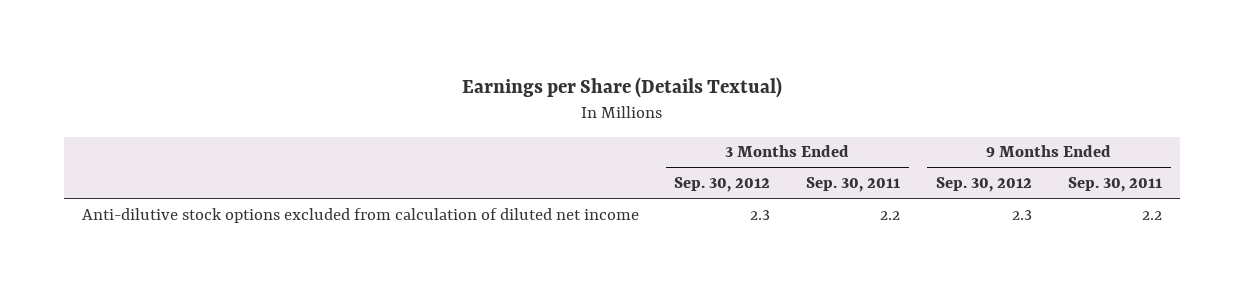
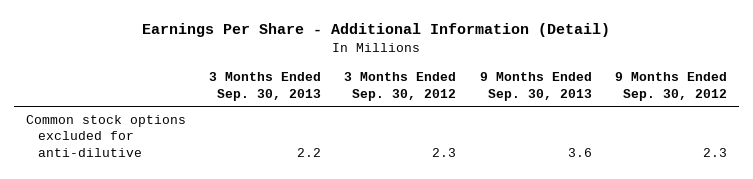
[461,76,782,98] Earnings per Share (Details Textual) -> [142,23,611,38] Earnings Per Share - Additional Information (Detail)
[806,177,901,193] Sep. 30, 2011 -> none
[1067,177,1162,193] Sep. 30, 2011 -> none
none -> [209,72,322,101] 3 Months Ended Sep. 30, 2013
none -> [479,72,592,101] 9 Months Ended Sep. 30, 2013
[81,207,639,223] Anti-dilutive stock options excluded from calculation of diluted net income -> [25,114,186,157] Common stock options excluded for anti-dilutive

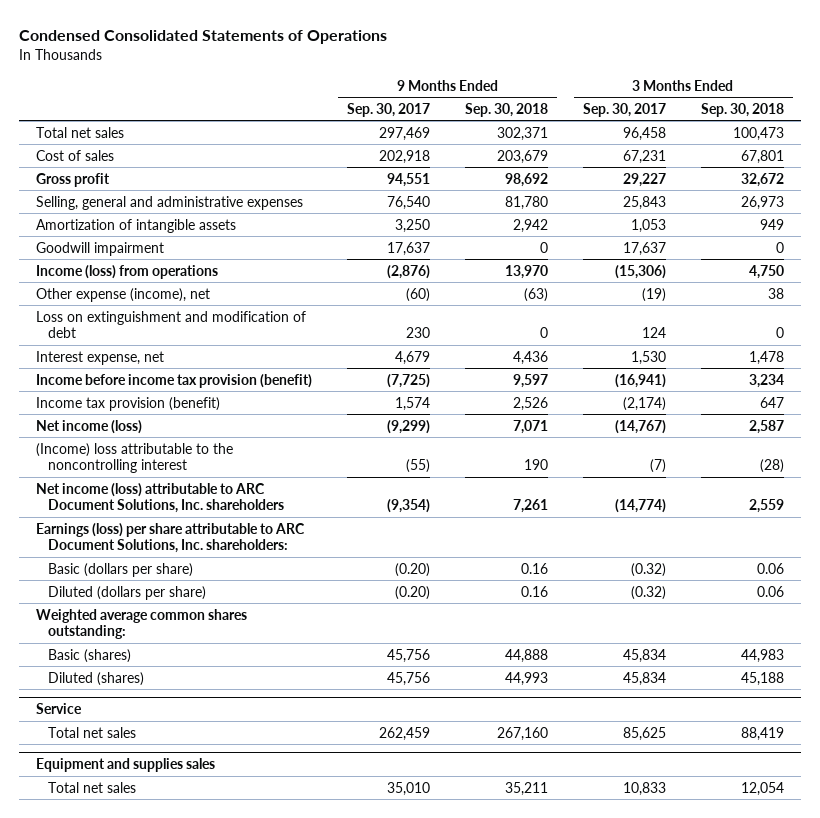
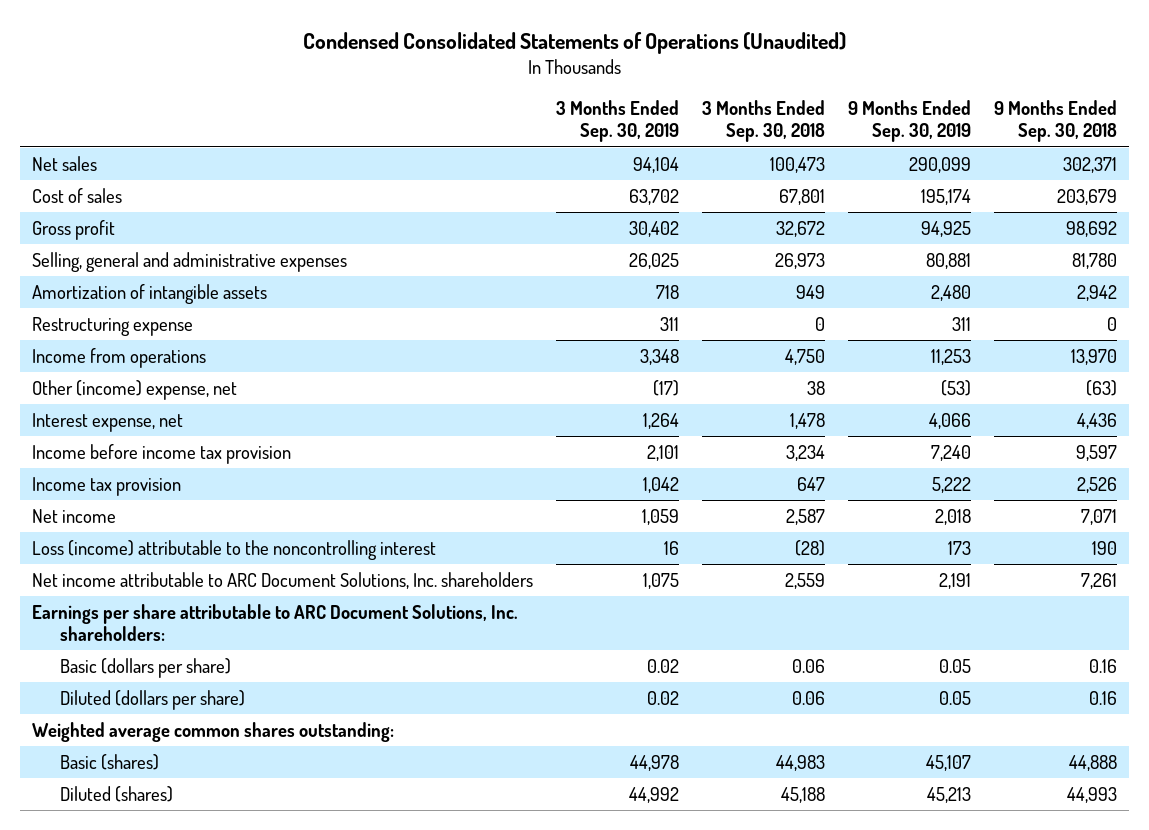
[18,29,387,44] Condensed Consolidated Statements of Operations -> [302,31,846,54] Condensed Consolidated Statements of Operations (Unaudited)
[347,102,431,117] Sep. 30, 2017 -> none
[582,102,666,117] Sep. 30, 2017 -> none
none -> [555,99,679,143] 3 Months Ended Sep. 30, 2019
none -> [848,99,972,143] 9 Months Ended Sep. 30, 2019
[36,126,125,138] Total net sales -> [31,155,97,171] Net sales
[36,241,165,256] Goodwill impairment -> none
[36,310,307,339] Loss on extinguishment and modification of debt -> none
none -> [31,316,193,336] Restructuring expense
[36,264,219,279] Income (loss) from operations -> [31,347,206,368] Income from operations
[36,287,211,302] Other expense (income), net -> [31,379,237,400] Other (income) expense, net
[36,373,313,388] Income before income tax provision (benefit) -> [31,443,291,464] Income before income tax provision
[36,396,221,411] Income tax provision (benefit) -> [31,476,181,496] Income tax provision
[36,419,143,434] Net income (loss) -> [31,508,116,523] Net income
[36,442,234,474] (Income) loss attributable to the noncontrolling interest -> [31,539,436,560] Loss (income) attributable to the noncontrolling interest
[36,482,284,514] Net income (loss) attributable to ARC Document Solutions, Inc. shareholders -> [31,571,533,589] Net income attributable to ARC Document Solutions, Inc. shareholders
[36,522,306,554] Earnings (loss) per share attributable to ARC Document Solutions, Inc. shareholders: -> [31,603,518,642] Earnings per share attributable to ARC Document Solutions, Inc. shareholders:
[36,703,83,715] Service -> none
[47,726,136,738] Total net sales -> none
[36,758,216,773] Equipment and supplies sales -> none
[47,781,136,793] Total net sales -> none

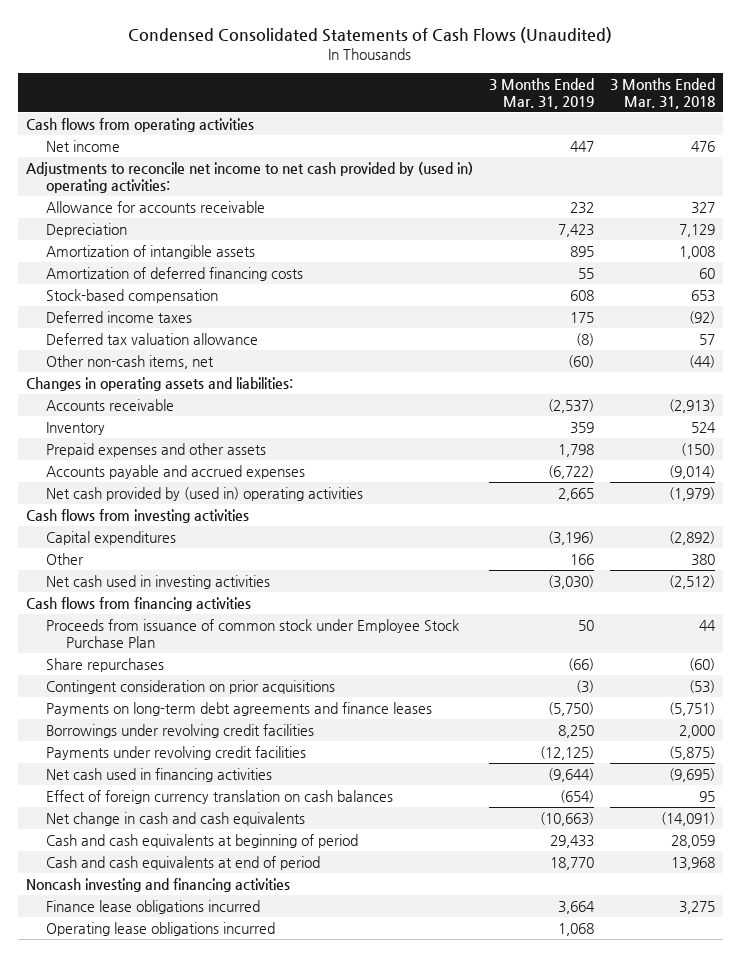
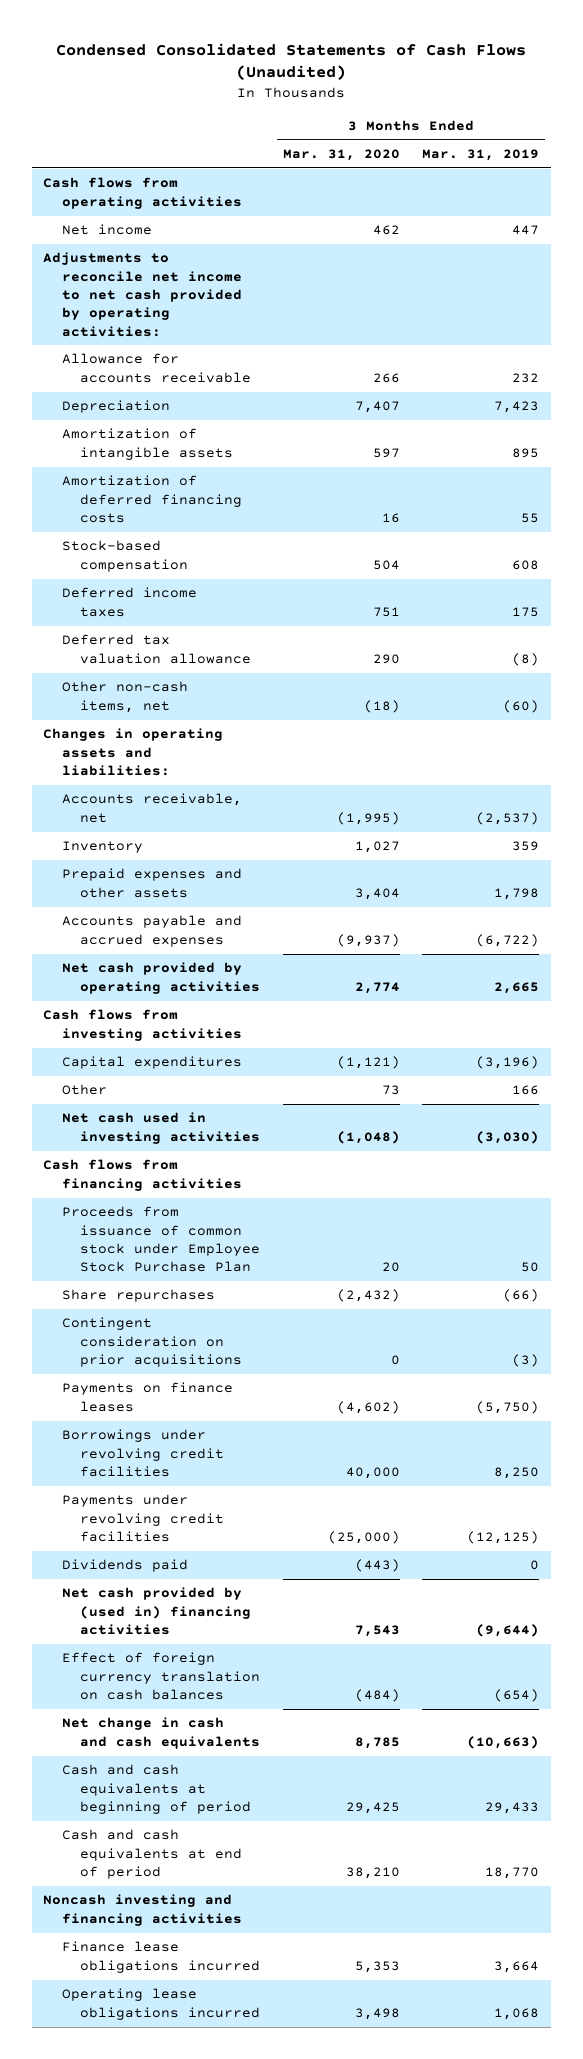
[609,77,715,109] 3 Months Ended Mar. 31, 2018 -> none
none -> [282,149,400,162] Mar. 31, 2020
[26,161,474,193] Adjustments to reconcile net income to net cash provided by (used in) operating activities: -> [43,252,242,337] Adjustments to reconcile net income to net cash provided by operating activities:
[46,398,175,411] Accounts receivable -> [61,793,242,823] Accounts receivable, net
[46,486,364,501] Net cash provided by (used in) operating activities -> [61,962,261,994] Net cash provided by operating activities
[46,701,433,716] Payments on long-term debt agreements and finance leases -> [61,1382,233,1412] Payments on finance leases
none -> [61,1559,188,1573] Dividends paid
[46,767,273,782] Net cash used in financing activities -> [61,1587,252,1635] Net cash provided by (used in) financing activities

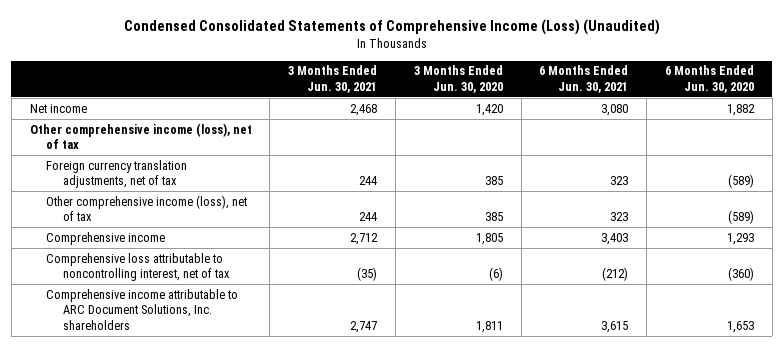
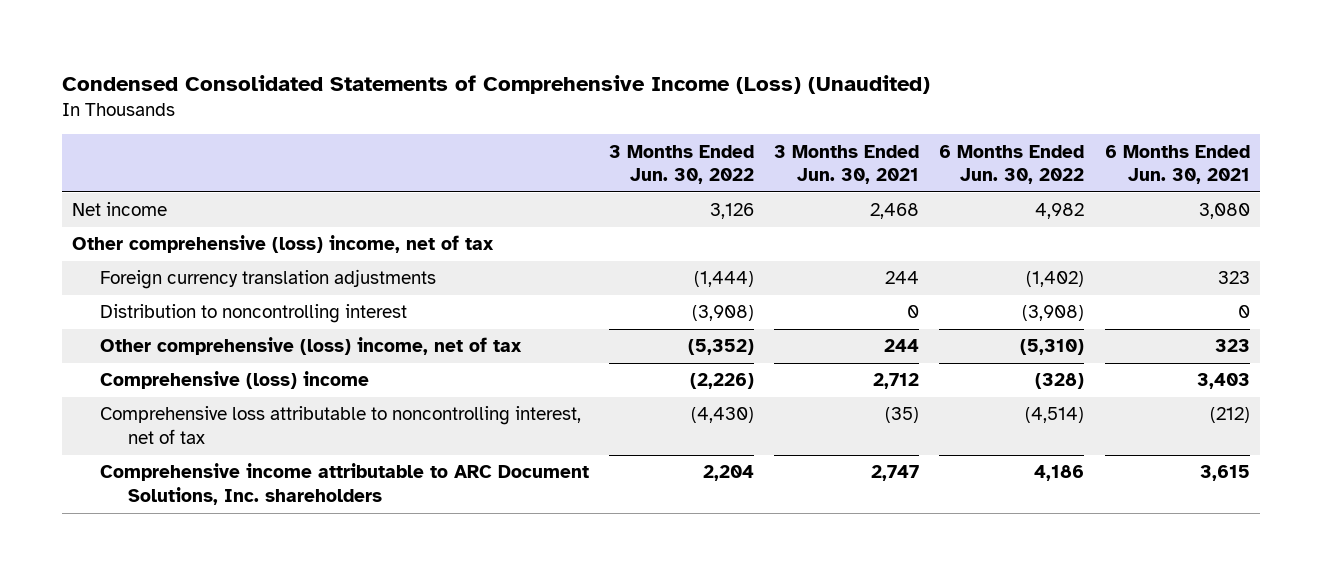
[413,65,503,93] 3 Months Ended Jun. 30, 2020 -> none
[664,65,754,93] 6 Months Ended Jun. 30, 2020 -> none
none -> [609,144,755,185] 3 Months Ended Jun. 30, 2022
none -> [939,144,1085,185] 6 Months Ended Jun. 30, 2022
[29,122,252,150] Other comprehensive income (loss), net of tax -> [71,235,494,254] Other comprehensive (loss) income, net of tax
[46,159,188,189] Foreign currency translation adjustments, net of tax -> [99,269,436,290] Foreign currency translation adjustments
none -> [99,304,407,324] Distribution to noncontrolling interest
[46,194,248,222] Other comprehensive income (loss), net of tax -> [99,337,522,356] Other comprehensive (loss) income, net of tax
[46,231,166,245] Comprehensive income -> [99,371,369,390] Comprehensive (loss) income

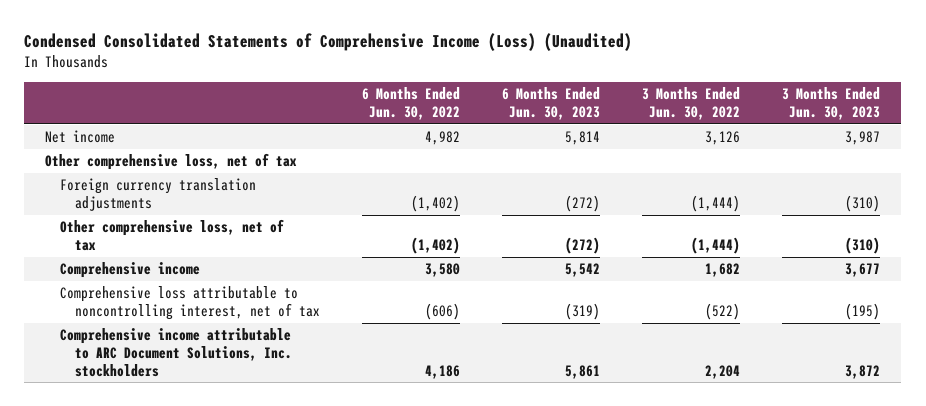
[774,144,920,185] 3 Months Ended Jun. 30, 2021 -> none
[1104,144,1250,185] 6 Months Ended Jun. 30, 2021 -> none
none -> [502,87,601,120] 6 Months Ended Jun. 30, 2023
none -> [782,87,881,120] 3 Months Ended Jun. 30, 2023
[71,235,494,254] Other comprehensive (loss) income, net of tax -> [45,153,298,171] Other comprehensive loss, net of tax
[99,304,407,324] Distribution to noncontrolling interest -> none
[99,337,522,356] Other comprehensive (loss) income, net of tax -> [60,219,285,251] Other comprehensive loss, net of tax
[688,339,755,356] (5,352) -> [691,236,741,254] (1,444)
[1020,339,1085,356] (5,310) -> [411,236,461,254] (1,402)
[99,371,369,390] Comprehensive (loss) income -> [60,262,201,279] Comprehensive income
[690,373,755,390] (2,226) -> [705,263,741,278] 1,682
[1035,373,1085,390] (328) -> [425,263,461,278] 3,580
[691,407,755,424] (4,430) -> [705,302,741,320] (522)
[1025,407,1085,424] (4,514) -> [425,302,461,320] (606)
[99,463,589,506] Comprehensive income attributable to ARC Document Solutions, Inc. shareholders -> [60,328,293,377] Comprehensive income attributable to ARC Document Solutions, Inc. stockholders

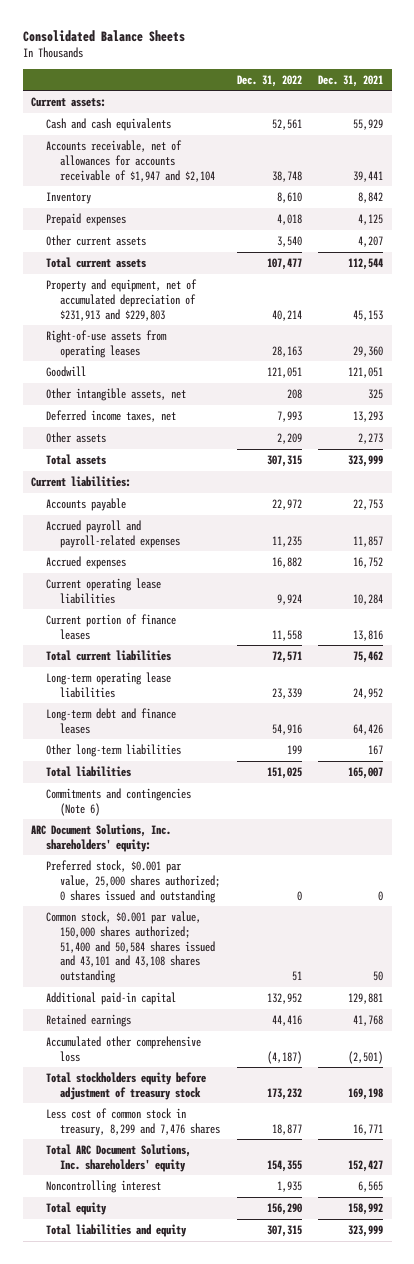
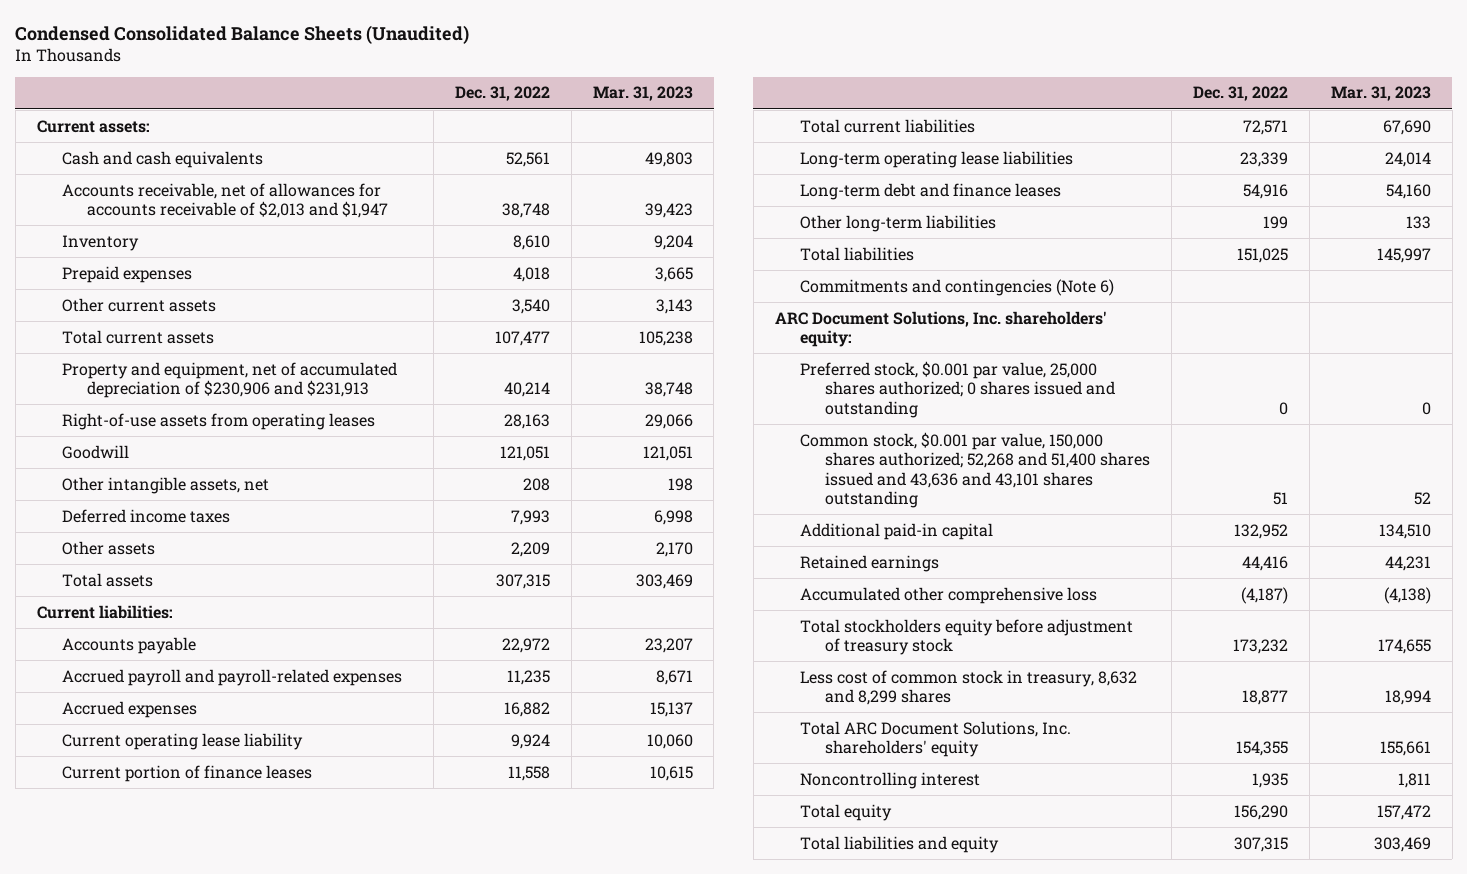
[22,29,185,42] Consolidated Balance Sheets -> [15,24,470,44] Condensed Consolidated Balance Sheets (Unaudited)
[318,74,384,87] Dec. 31, 2021 -> none
none -> [592,86,693,102] Mar. 31, 2023
[45,139,216,182] Accounts receivable, net of allowances for accounts receivable of $1,947 and $2,104 -> [61,182,388,219] Accounts receivable, net of allowances for accounts receivable of $2,013 and $1,947
[45,278,197,321] Property and equipment, net of accumulated depreciation of $231,913 and $229,803 -> [61,361,397,399] Property and equipment, net of accumulated depreciation of $230,906 and $231,913
[45,409,176,422] Deferred income taxes, net -> [61,508,230,523] Deferred income taxes
[45,577,161,604] Current operating lease liabilities -> [61,732,303,750] Current operating lease liability
[45,910,216,984] Common stock, $0.001 par value, 150,000 shares authorized; 51,400 and 50,584 shares issued and 43,101 and 43,108 shares outstanding -> [799,431,1150,509] Common stock, $0.001 par value, 150,000 shares authorized; 52,268 and 51,400 shares issued and 43,636 and 43,101 shares outstanding
[45,1107,221,1136] Less cost of common stock in treasury, 8,299 and 7,476 shares -> [799,669,1137,706] Less cost of common stock in treasury, 8,632 and 8,299 shares

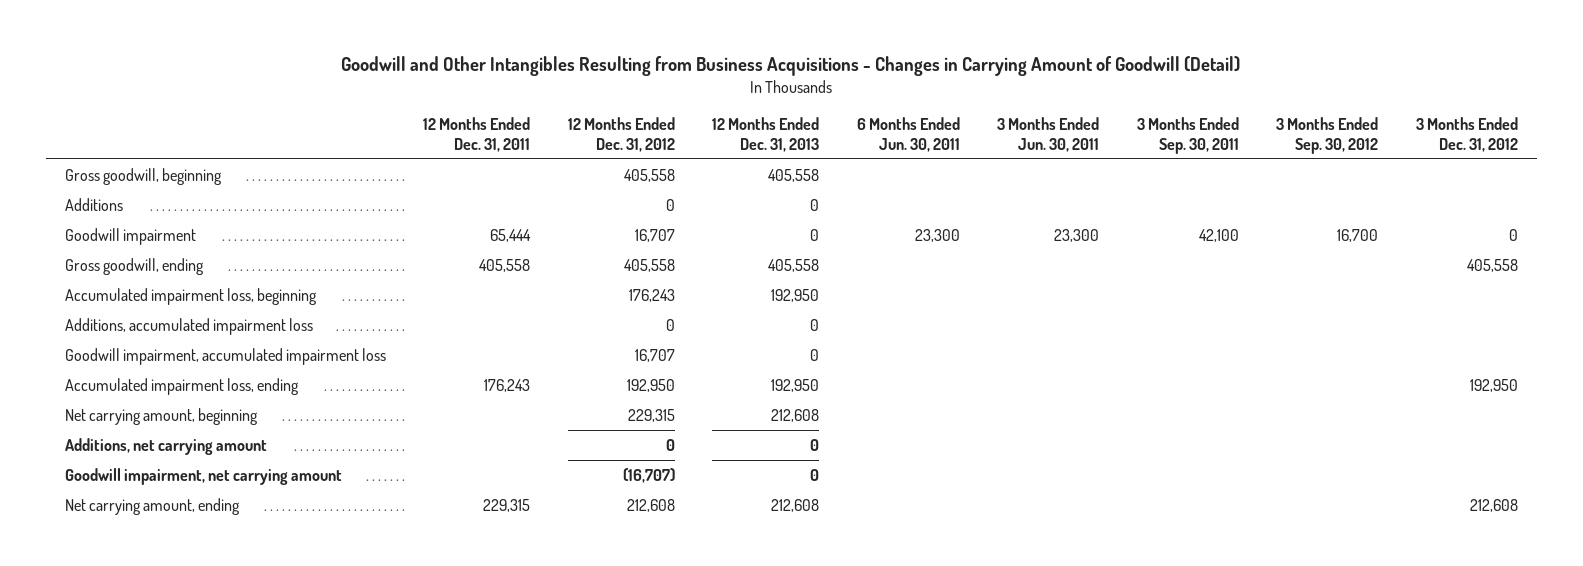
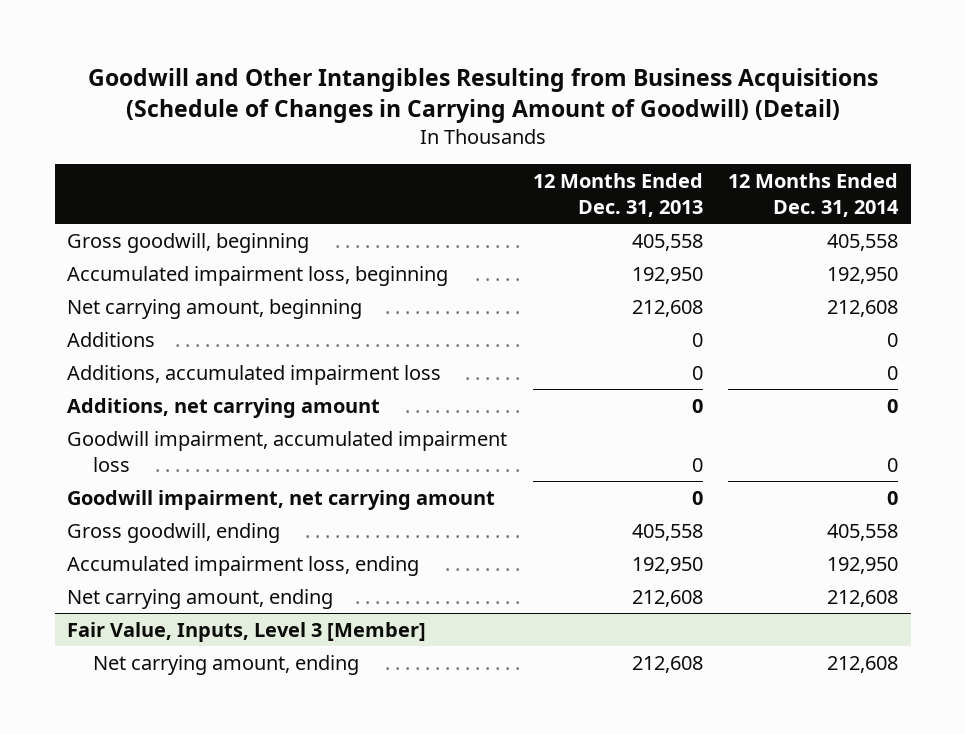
[341,56,1241,77] Goodwill and Other Intangibles Resulting from Business Acquisitions - Changes in Carrying Amount of Goodwill (Detail) -> [87,68,878,124] Goodwill and Other Intangibles Resulting from Business Acquisitions (Schedule of Changes in Carrying Amount of Goodwill) (Detail)
[423,117,531,152] 12 Months Ended Dec. 31, 2011 -> none
[567,117,675,152] 12 Months Ended Dec. 31, 2012 -> none
[856,117,960,152] 6 Months Ended Jun. 30, 2011 -> none
[997,117,1100,152] 3 Months Ended Jun. 30, 2011 -> none
[1136,117,1239,154] 3 Months Ended Sep. 30, 2011 -> none
[1276,117,1379,154] 3 Months Ended Sep. 30, 2012 -> none
[1415,117,1518,152] 3 Months Ended Dec. 31, 2012 -> none
none -> [727,173,899,218] 12 Months Ended Dec. 31, 2014
[64,227,196,245] Goodwill impairment -> none
[64,197,123,211] Additions -> [67,331,156,347] Additions
[64,317,313,335] Additions, accumulated impairment loss -> [67,364,442,385] Additions, accumulated impairment loss
[64,347,386,365] Goodwill impairment, accumulated impairment loss -> [67,430,508,472] Goodwill impairment, accumulated impairment loss
[64,257,204,275] Gross goodwill, ending -> [67,522,281,543] Gross goodwill, ending
[64,377,299,395] Accumulated impairment loss, ending -> [67,555,420,576] Accumulated impairment loss, ending
none -> [67,621,427,642] Fair Value, Inputs, Level 3 [Member]
none -> [93,654,360,675] Net carrying amount, ending

